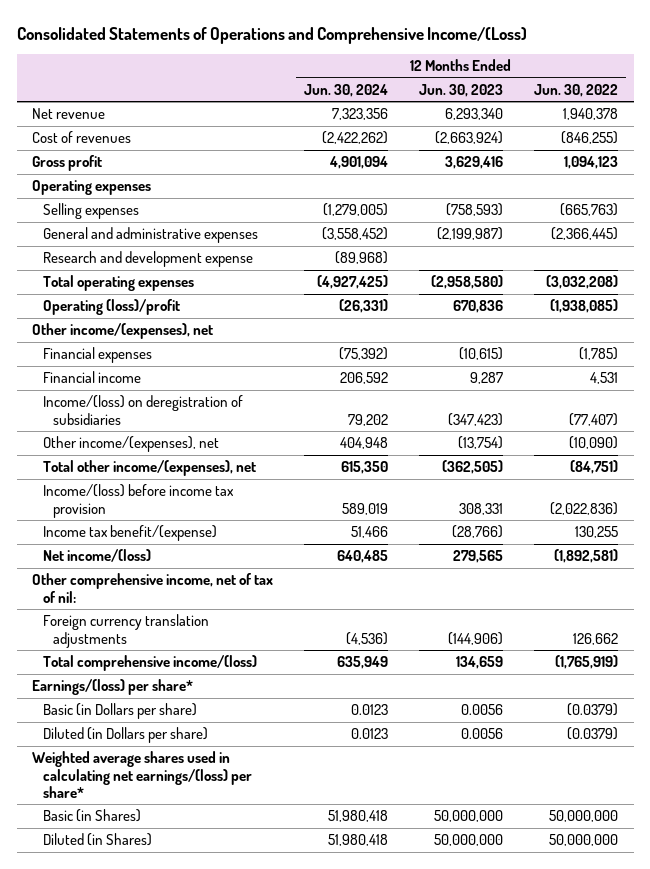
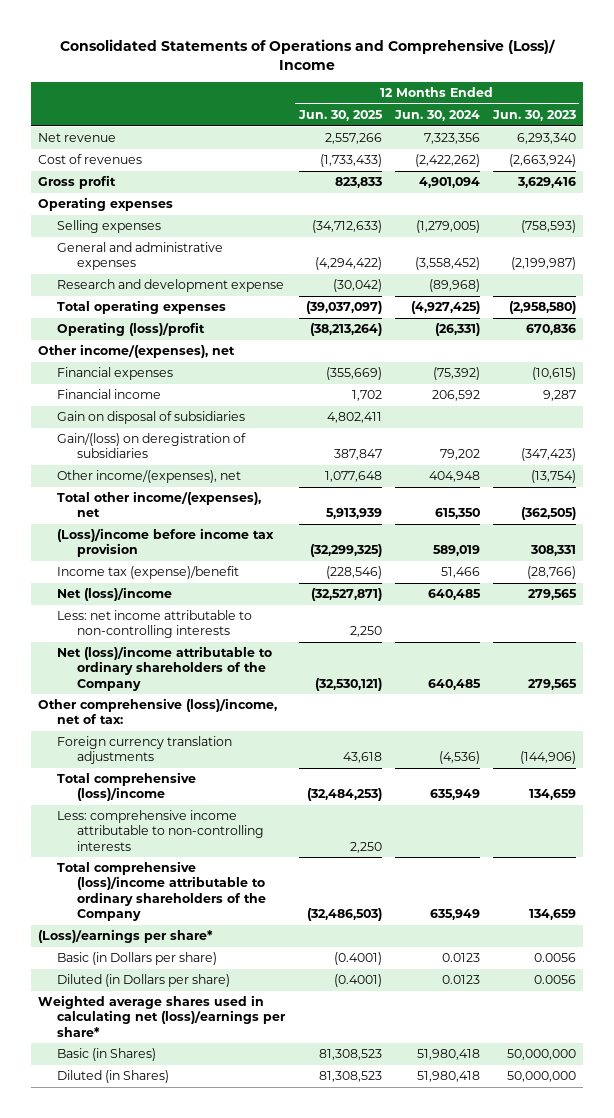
[16,26,527,44] Consolidated Statements of Operations and Comprehensive Income/(Loss) -> [59,38,556,70] Consolidated Statements of Operations and Comprehensive (Loss)/ Income
[534,84,619,98] Jun. 30, 2022 -> none
none -> [297,109,383,121] Jun. 30, 2025
none -> [57,411,246,425] Gain on disposal of subsidiaries
[42,395,243,425] Income/(loss) on deregistration of subsidiaries -> [57,433,247,459] Gain/(loss) on deregistration of subsidiaries
[42,484,234,518] Income/(loss) before income tax provision -> [57,528,275,558] (Loss)/income before income tax provision
[42,525,217,542] Income tax benefit/(expense) -> [57,566,240,580] Income tax (expense)/benefit
none -> [57,587,173,602] Net (loss)/income
none -> [57,610,253,639] Less: net income attributable to non-controlling interests
[42,549,151,563] Net income/(loss) -> [57,646,273,691] Net (loss)/income attributable to ordinary shareholders of the Company
[32,573,274,603] Other comprehensive income, net of tax of nil: -> [37,698,277,725] Other comprehensive (loss)/income, net of tax:
none -> [57,772,197,802] Total comprehensive (loss)/income
none -> [57,810,264,851] Less: comprehensive income attributable to non-controlling interests
[42,655,257,672] Total comprehensive income/(loss) -> [57,861,266,922] Total comprehensive (loss)/income attributable to ordinary shareholders of the Company
[32,679,194,696] Earnings/(loss) per share* -> [37,929,213,944] (Loss)/earnings per share*
[32,751,252,798] Weighted average shares used in calculating net earnings/(loss) per share* -> [37,995,287,1037] Weighted average shares used in calculating net (loss)/earnings per share*

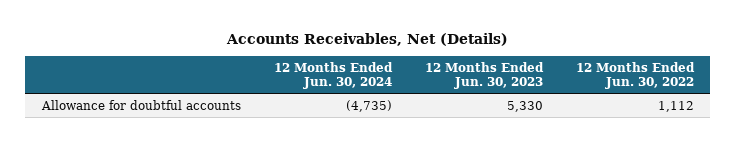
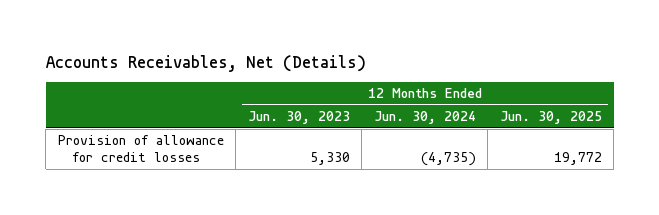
[575,61,695,90] 12 Months Ended Jun. 30, 2022 -> none
none -> [499,111,602,125] Jun. 30, 2025
[40,100,241,111] Allowance for doubtful accounts -> [57,135,224,163] Provision of allowance for credit losses

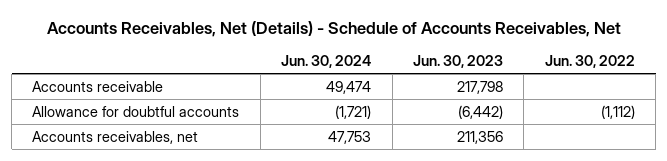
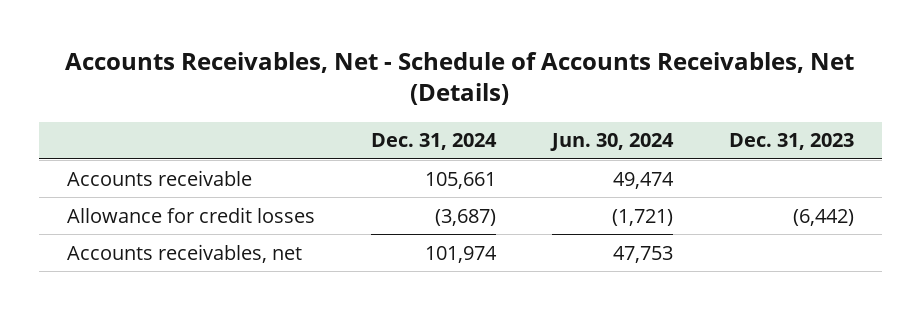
[46,20,621,37] Accounts Receivables, Net (Details) - Schedule of Accounts Receivables, Net -> [65,52,855,106] Accounts Receivables, Net - Schedule of Accounts Receivables, Net (Details)
[412,54,503,68] Jun. 30, 2023 -> none
[544,54,635,68] Jun. 30, 2022 -> none
none -> [370,133,497,151] Dec. 31, 2024
none -> [728,133,854,151] Dec. 31, 2023
[32,105,240,117] Allowance for doubtful accounts -> [66,206,315,223] Allowance for credit losses

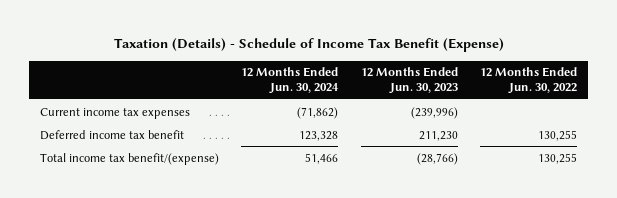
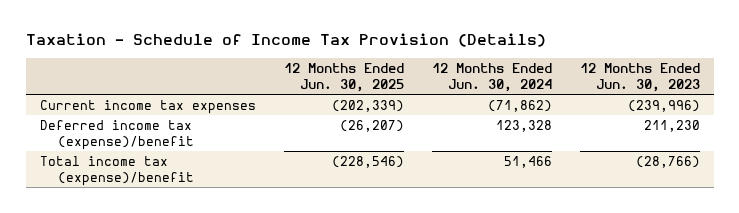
[113,38,504,53] Taxation (Details) - Schedule of Income Tax Benefit (Expense) -> [25,33,546,48] Taxation - Schedule of Income Tax Provision (Details)
[479,67,577,94] 12 Months Ended Jun. 30, 2022 -> none
none -> [283,62,404,92] 12 Months Ended Jun. 30, 2025
[40,129,185,140] Deferred income tax benefit -> [39,119,194,150] Deferred income tax (expense)/benefit
[40,152,220,165] Total income tax benefit/(expense) -> [39,155,194,186] Total income tax (expense)/benefit

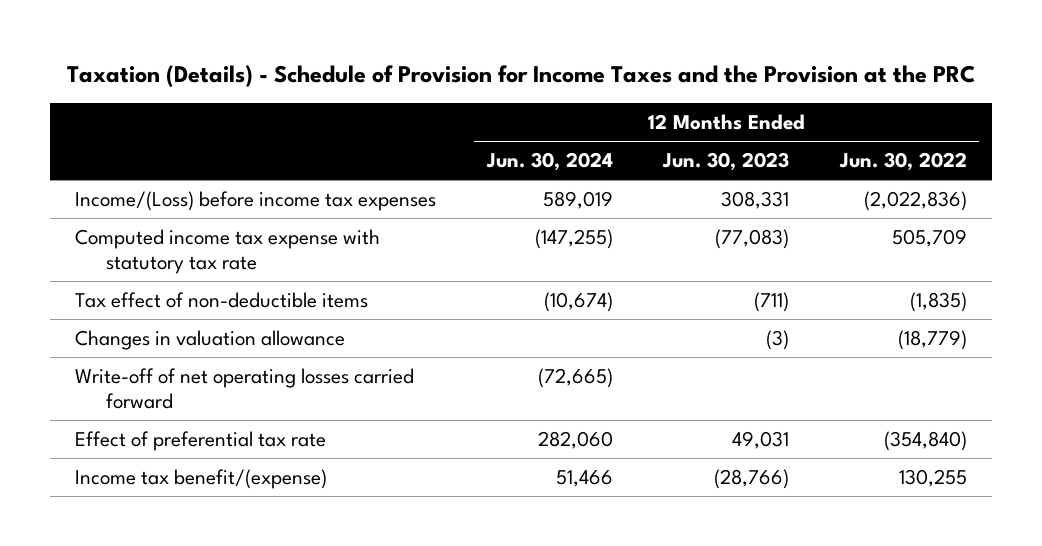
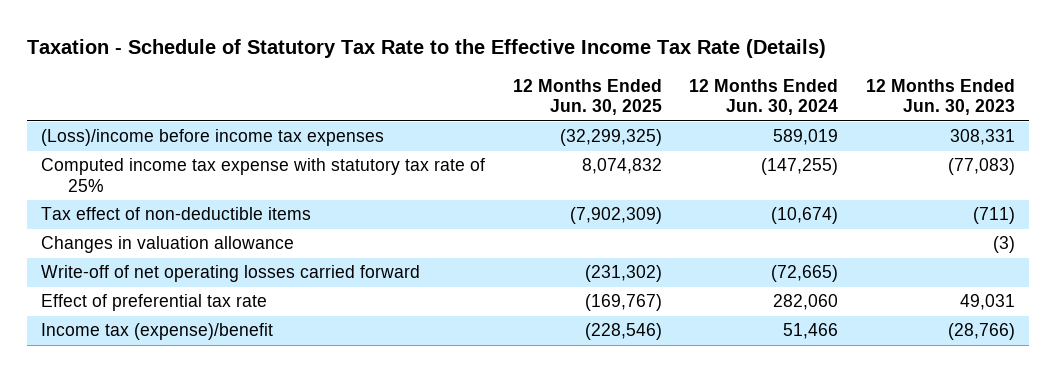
[67,65,976,88] Taxation (Details) - Schedule of Provision for Income Taxes and the Provision at the PRC -> [27,38,827,58] Taxation - Schedule of Statutory Tax Rate to the Effective Income Tax Rate (Details)
[838,151,967,171] Jun. 30, 2022 -> none
none -> [512,78,662,116] 12 Months Ended Jun. 30, 2025
[75,190,437,211] Income/(Loss) before income tax expenses -> [40,129,384,147] (Loss)/income before income tax expenses
[75,228,381,274] Computed income tax expense with statutory tax rate -> [40,158,485,192] Computed income tax expense with statutory tax rate of 25%
[75,468,328,489] Income tax benefit/(expense) -> [40,323,273,341] Income tax (expense)/benefit

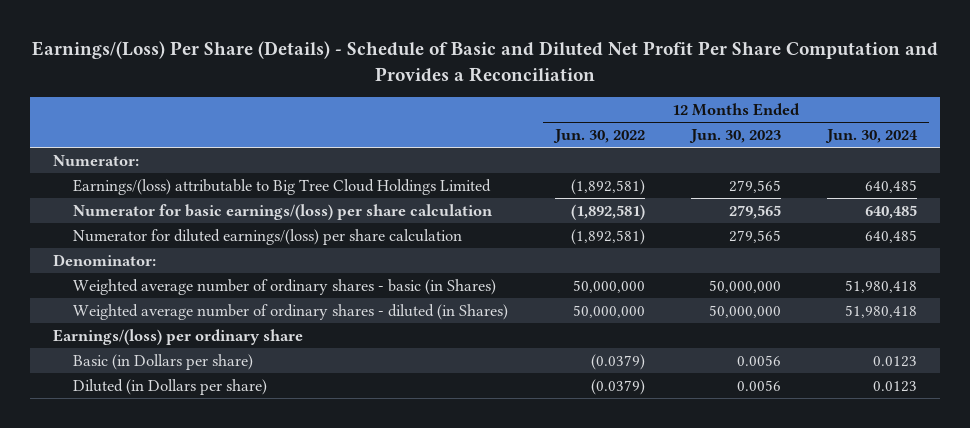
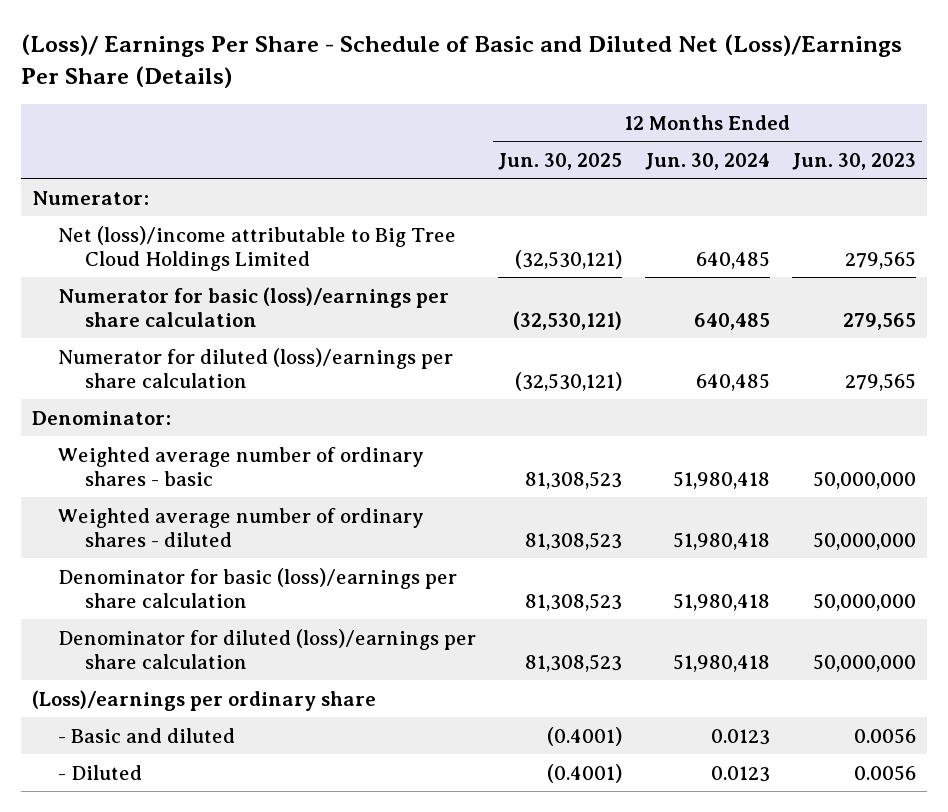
[31,41,938,82] Earnings/(Loss) Per Share (Details) - Schedule of Basic and Diluted Net Profit Per Share Computation and Provides a Reconciliation -> [20,34,902,88] (Loss)/ Earnings Per Share - Schedule of Basic and Diluted Net (Loss)/Earnings Per Share (Details)
[552,129,645,144] Jun. 30, 2022 -> none
none -> [498,152,623,170] Jun. 30, 2025
[73,178,492,195] Earnings/(loss) attributable to Big Tree Cloud Holdings Limited -> [58,225,457,271] Net (loss)/income attributable to Big Tree Cloud Holdings Limited
[73,203,494,220] Numerator for basic earnings/(loss) per share calculation -> [58,286,450,327] Numerator for basic (loss)/earnings per share calculation
[73,228,463,245] Numerator for diluted earnings/(loss) per share calculation -> [58,347,454,388] Numerator for diluted (loss)/earnings per share calculation
[73,278,497,295] Weighted average number of ordinary shares - basic (in Shares) -> [58,446,425,486] Weighted average number of ordinary shares - basic
[73,303,509,320] Weighted average number of ordinary shares - diluted (in Shares) -> [58,507,425,547] Weighted average number of ordinary shares - diluted
none -> [58,567,458,608] Denominator for basic (loss)/earnings per share calculation
none -> [58,628,477,669] Denominator for diluted (loss)/earnings per share calculation
[52,328,303,345] Earnings/(loss) per ordinary share -> [31,689,376,711] (Loss)/earnings per ordinary share
[73,353,254,370] Basic (in Dollars per share) -> [58,727,236,743] - Basic and diluted
[73,378,268,395] Diluted (in Dollars per share) -> [58,764,143,780] - Diluted

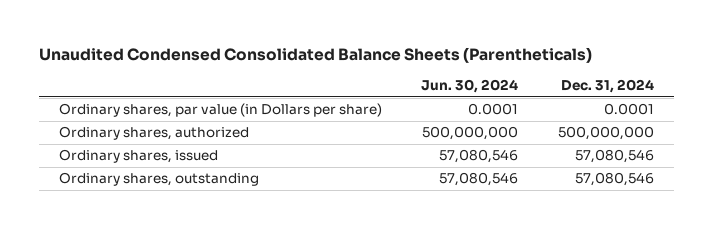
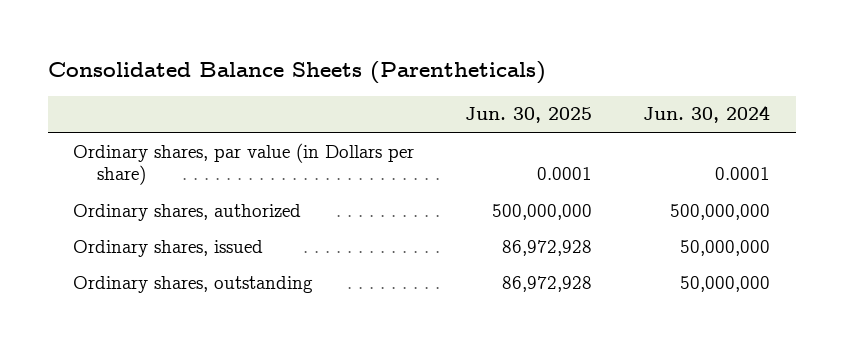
[39,47,593,64] Unaudited Condensed Consolidated Balance Sheets (Parentheticals) -> [47,61,546,85] Consolidated Balance Sheets (Parentheticals)
[560,79,654,94] Dec. 31, 2024 -> none
none -> [465,107,593,124] Jun. 30, 2025
[439,149,519,164] 57,080,546 -> [680,239,771,256] 50,000,000
[439,172,519,187] 57,080,546 -> [680,275,771,292] 50,000,000

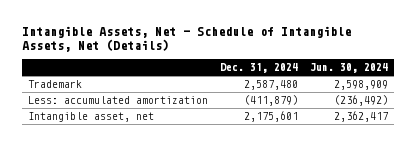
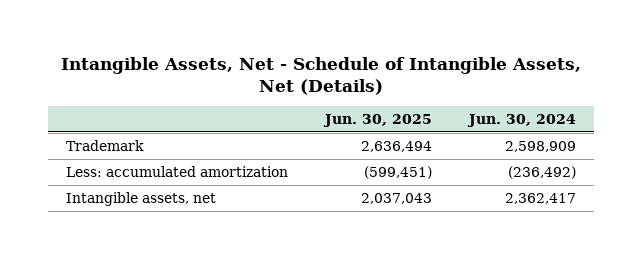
[219,63,298,74] Dec. 31, 2024 -> none
none -> [322,113,432,127] Jun. 30, 2025
[28,111,155,122] Intangible asset, net -> [66,192,217,207] Intangible assets, net

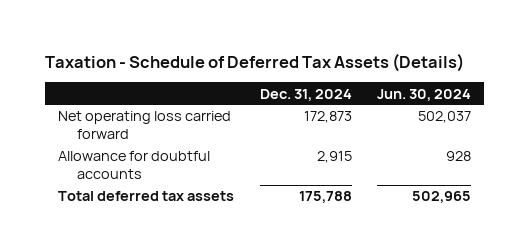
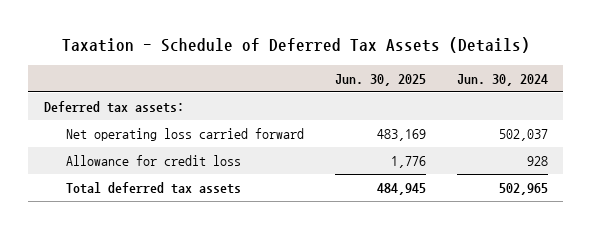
[259,88,352,101] Dec. 31, 2024 -> none
none -> [334,73,426,86] Jun. 30, 2025
none -> [43,101,184,114] Deferred tax assets:
[58,151,211,179] Allowance for doubtful accounts -> [65,155,241,167] Allowance for credit loss

